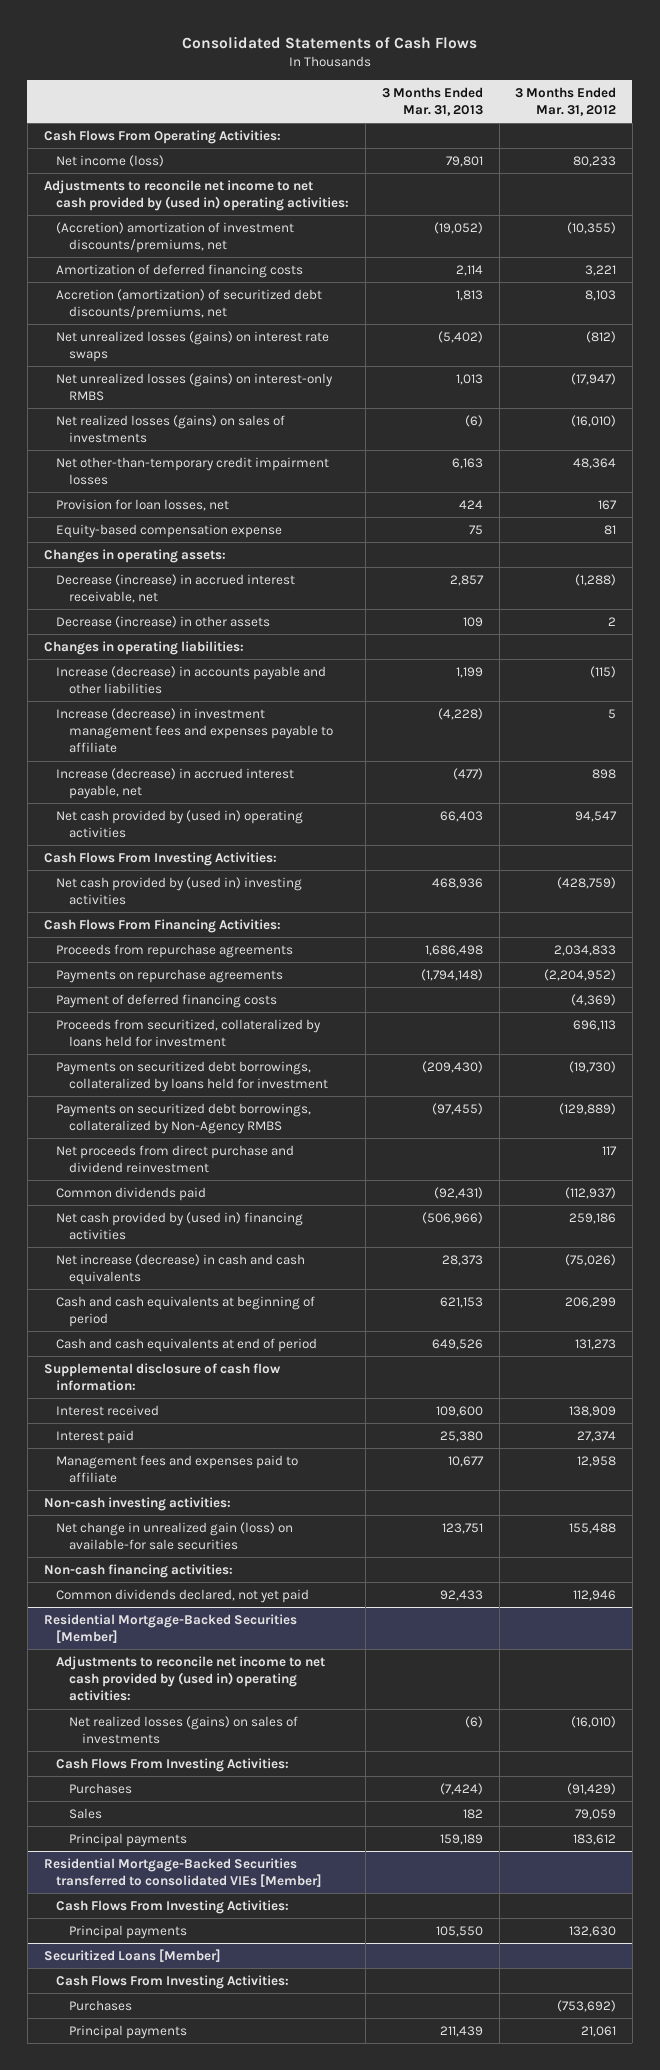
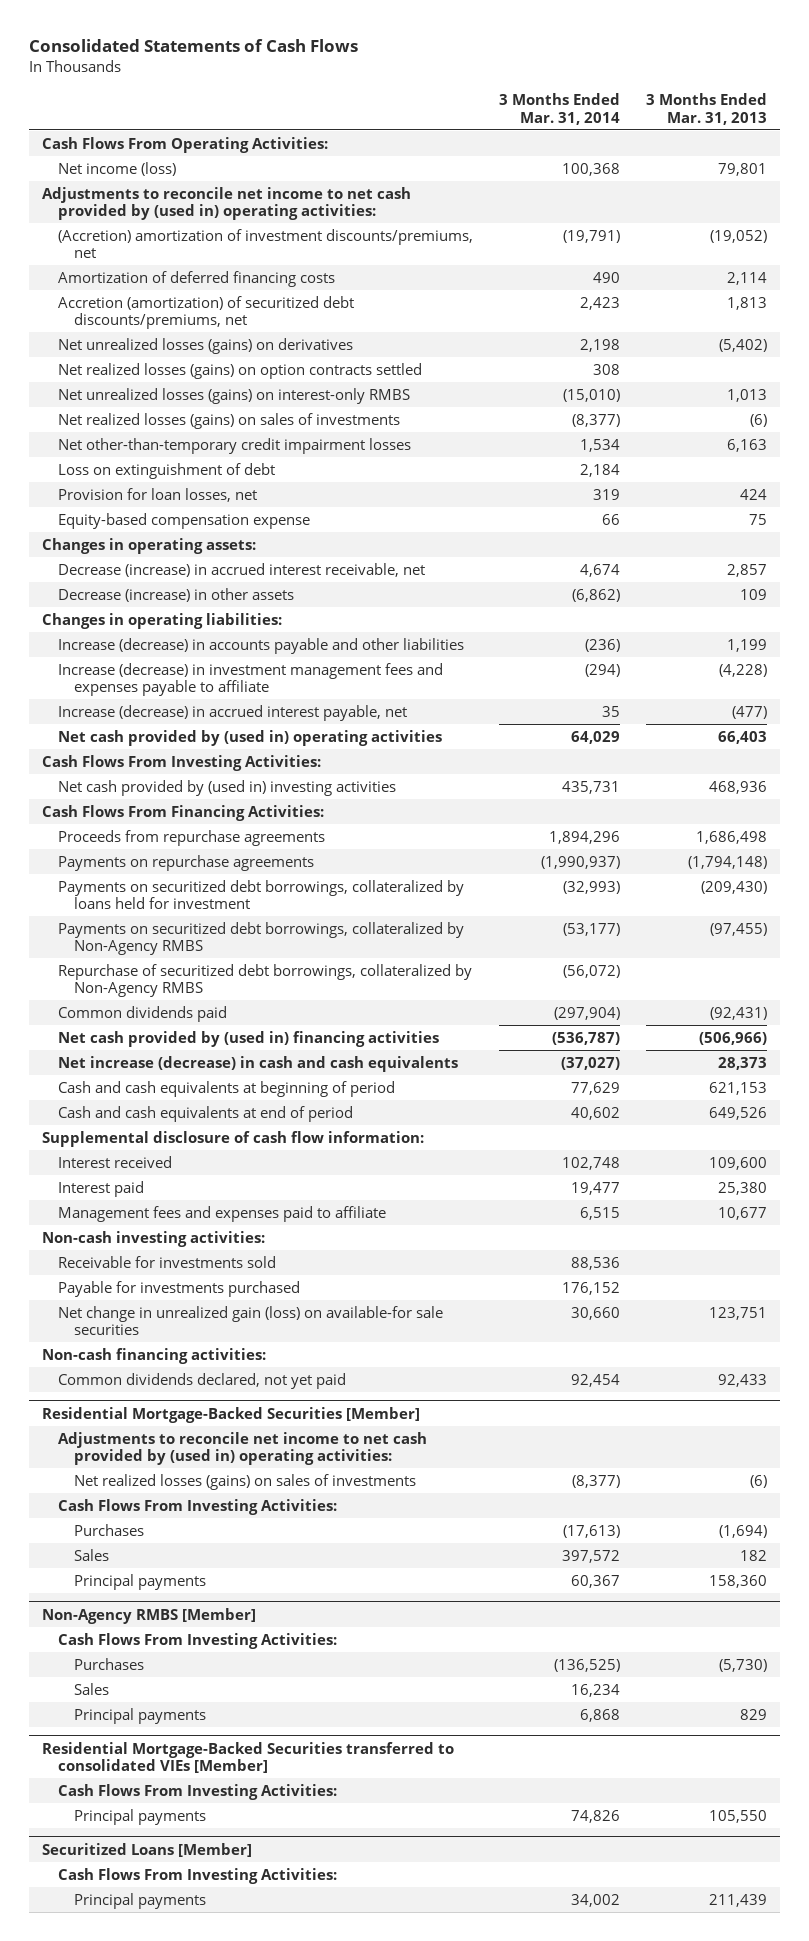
[515,86,617,116] 3 Months Ended Mar. 31, 2012 -> none
none -> [499,92,621,125] 3 Months Ended Mar. 31, 2014
[56,330,330,363] Net unrealized losses (gains) on interest rate swaps -> [58,337,354,354] Net unrealized losses (gains) on derivatives
none -> [58,362,423,379] Net realized losses (gains) on option contracts settled
none -> [58,462,276,479] Loss on extinguishment of debt
[56,993,278,1008] Payment of deferred financing costs -> none
[56,1018,322,1048] Proceeds from securitized, collateralized by loans held for investment -> none
[56,1144,295,1174] Net proceeds from direct purchase and dividend reinvestment -> none
none -> [58,963,473,998] Repurchase of securitized debt borrowings, collateralized by Non-Agency RMBS
none -> [58,1255,277,1268] Receivable for investments sold
none -> [58,1280,301,1297] Payable for investments purchased
[439,1782,483,1795] (7,424) -> [719,1524,768,1538] (1,694)
[439,1833,483,1845] 159,189 -> [709,1574,768,1588] 158,360
none -> [42,1607,257,1624] Non-Agency RMBS [Member]
none -> [58,1632,338,1649] Cash Flows From Investing Activities:
none -> [74,1657,145,1670] Purchases
none -> [74,1682,110,1695] Sales
none -> [74,1707,207,1724] Principal payments
[69,1999,133,2011] Purchases -> none

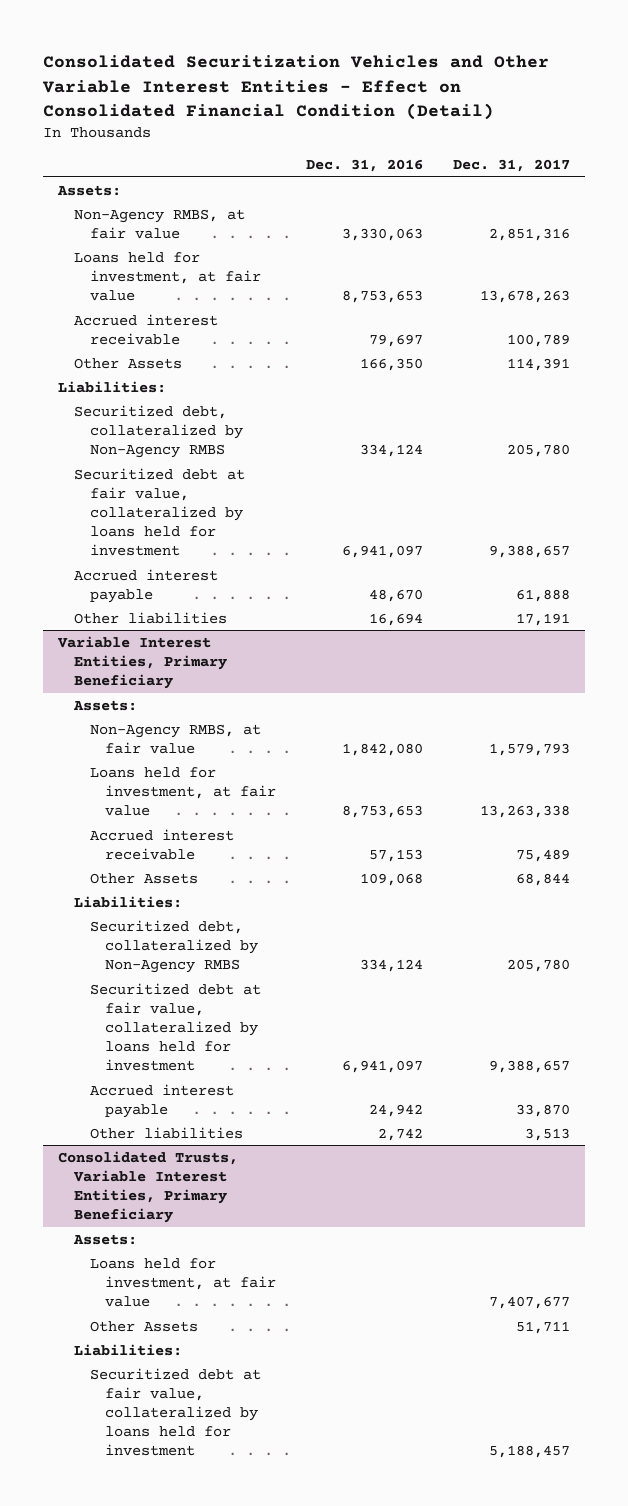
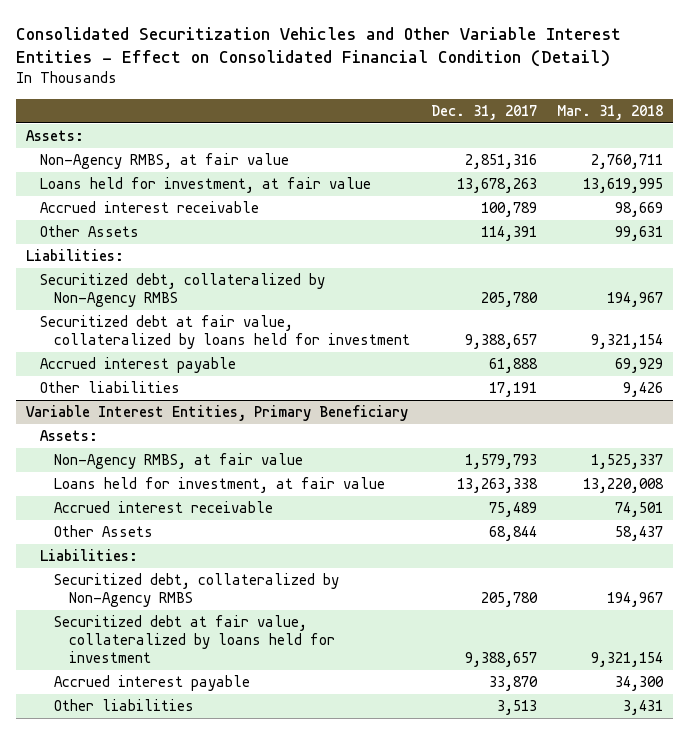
[306,159,424,173] Dec. 31, 2016 -> none
none -> [556,104,663,120] Mar. 31, 2018
[57,1150,238,1223] Consolidated Trusts, Variable Interest Entities, Primary Beneficiary -> none
[72,1233,137,1245] Assets: -> none
[89,1257,277,1307] Loans held for investment, at fair value -> none
[89,1320,198,1332] Other Assets -> none
[73,1343,182,1356] Liabilities: -> none
[89,1367,261,1456] Securitized debt at fair value, collateralized by loans held for investment -> none

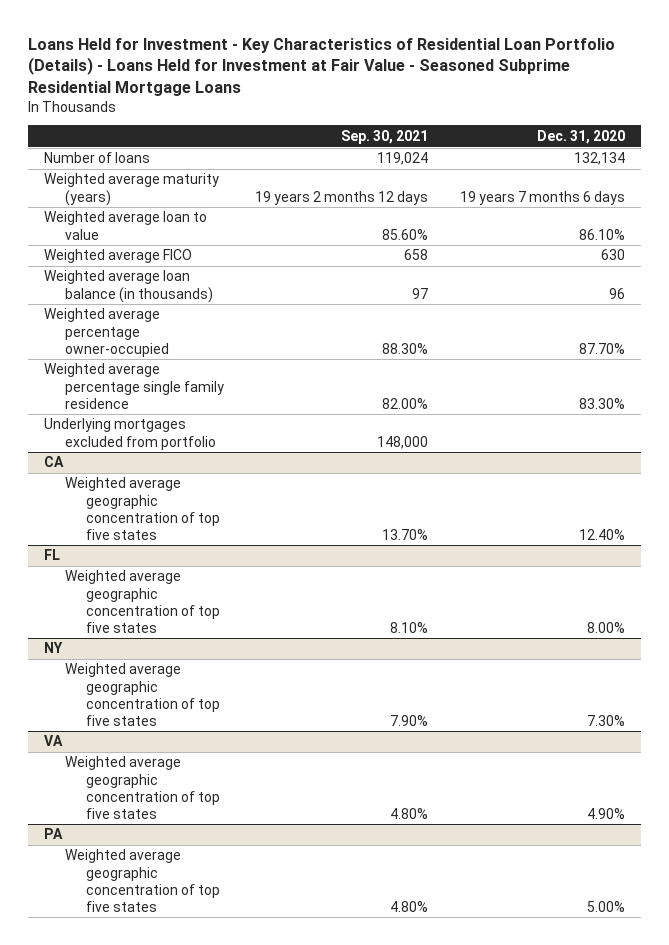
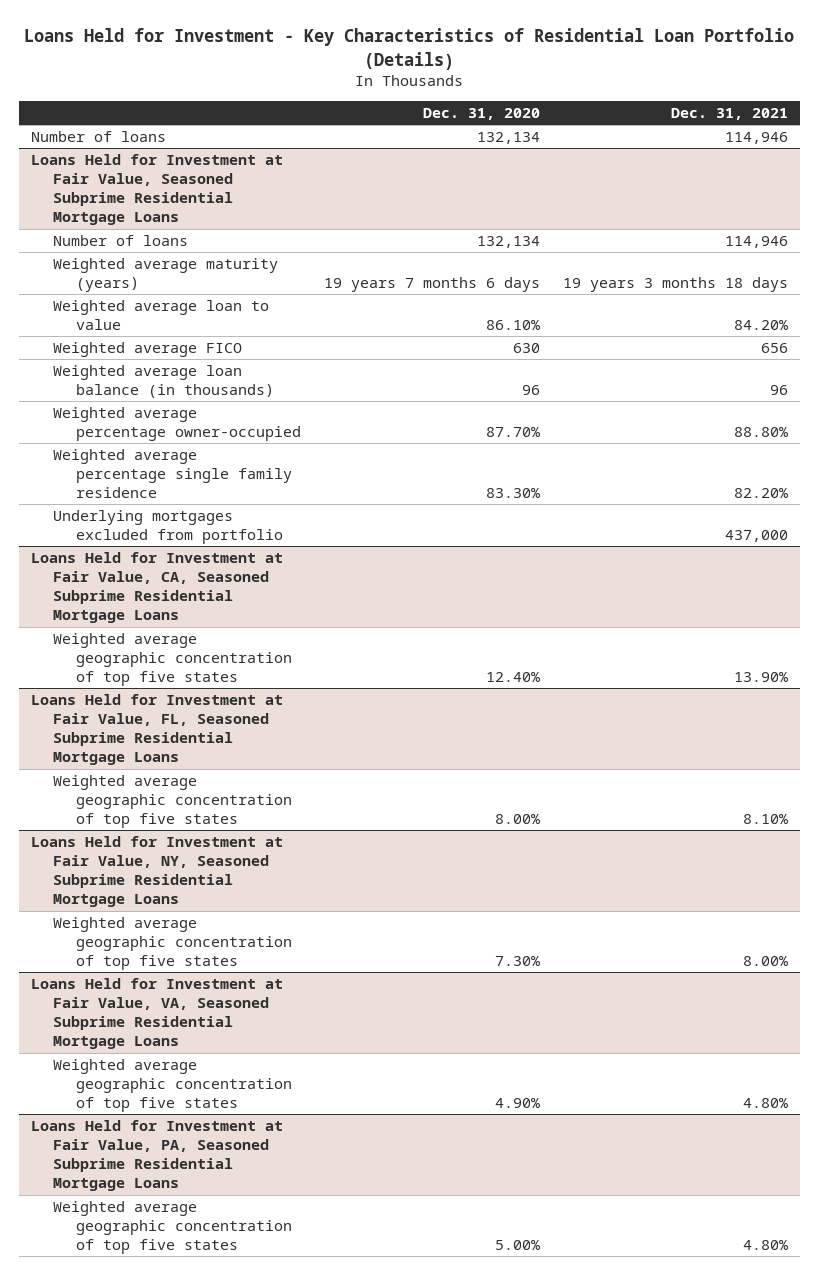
[28,37,616,96] Loans Held for Investment - Key Characteristics of Residential Loan Portfolio (Details) - Loans Held for Investment at Fair Value - Seasoned Subprime Residential Mortgage Loans -> [24,28,795,70] Loans Held for Investment - Key Characteristics of Residential Loan Portfolio (Details)
[341,129,429,144] Sep. 30, 2021 -> none
none -> [670,107,788,120] Dec. 31, 2021
none -> [30,154,283,226] Loans Held for Investment at Fair Value, Seasoned Subprime Residential Mortgage Loans
none -> [53,235,189,247] Number of loans
[44,456,65,468] CA -> none
none -> [30,552,283,624] Loans Held for Investment at Fair Value, CA, Seasoned Subprime Residential Mortgage Loans
[44,549,61,561] FL -> none
none -> [30,694,283,766] Loans Held for Investment at Fair Value, FL, Seasoned Subprime Residential Mortgage Loans
[44,642,64,654] NY -> none
none -> [30,836,283,908] Loans Held for Investment at Fair Value, NY, Seasoned Subprime Residential Mortgage Loans
[44,735,64,747] VA -> none
none -> [30,978,283,1050] Loans Held for Investment at Fair Value, VA, Seasoned Subprime Residential Mortgage Loans
[44,828,64,840] PA -> none
none -> [30,1120,283,1192] Loans Held for Investment at Fair Value, PA, Seasoned Subprime Residential Mortgage Loans

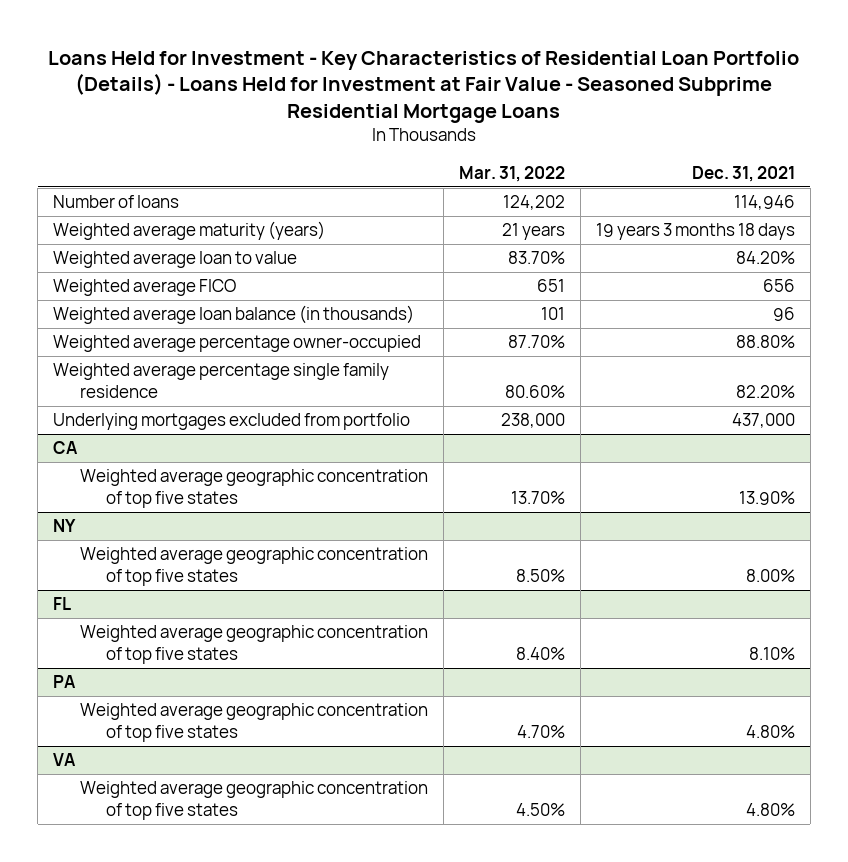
[24,28,795,70] Loans Held for Investment - Key Characteristics of Residential Loan Portfolio (Details) -> [48,50,800,124] Loans Held for Investment - Key Characteristics of Residential Loan Portfolio (Details) - Loans Held for Investment at Fair Value - Seasoned Subprime Residential Mortgage Loans
[422,107,540,120] Dec. 31, 2020 -> none
none -> [458,165,565,182] Mar. 31, 2022
[30,154,283,226] Loans Held for Investment at Fair Value, Seasoned Subprime Residential Mortgage Loans -> none
[53,235,189,247] Number of loans -> none
[30,552,283,624] Loans Held for Investment at Fair Value, CA, Seasoned Subprime Residential Mortgage Loans -> none
none -> [53,441,79,455] CA
[30,694,283,766] Loans Held for Investment at Fair Value, FL, Seasoned Subprime Residential Mortgage Loans -> none
[53,775,292,829] Weighted average geographic concentration of top five states -> none
[30,836,283,908] Loans Held for Investment at Fair Value, NY, Seasoned Subprime Residential Mortgage Loans -> none
none -> [53,519,77,533] NY
[30,978,283,1050] Loans Held for Investment at Fair Value, VA, Seasoned Subprime Residential Mortgage Loans -> none
none -> [53,597,72,611] FL
none -> [79,625,428,665] Weighted average geographic concentration of top five states
none -> [53,675,77,689] PA
[30,1120,283,1192] Loans Held for Investment at Fair Value, PA, Seasoned Subprime Residential Mortgage Loans -> none
none -> [53,753,77,767] VA

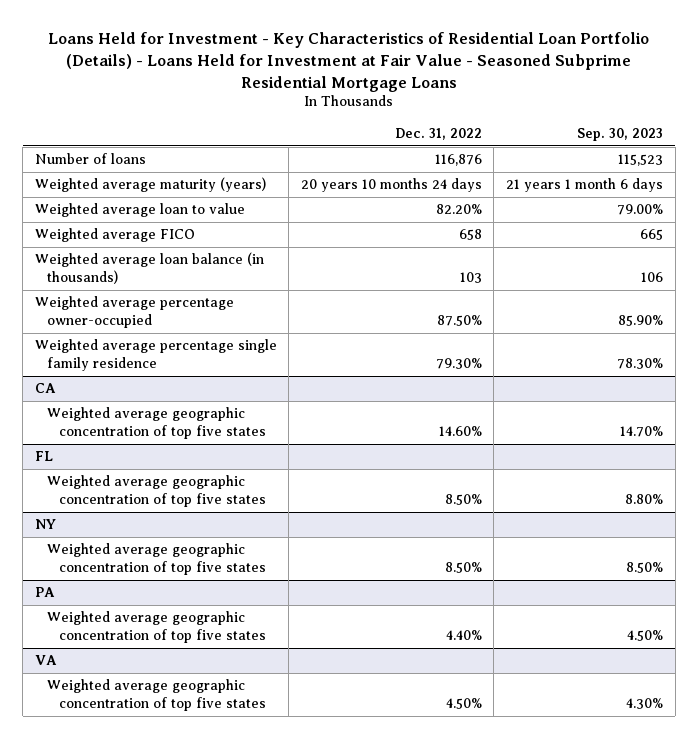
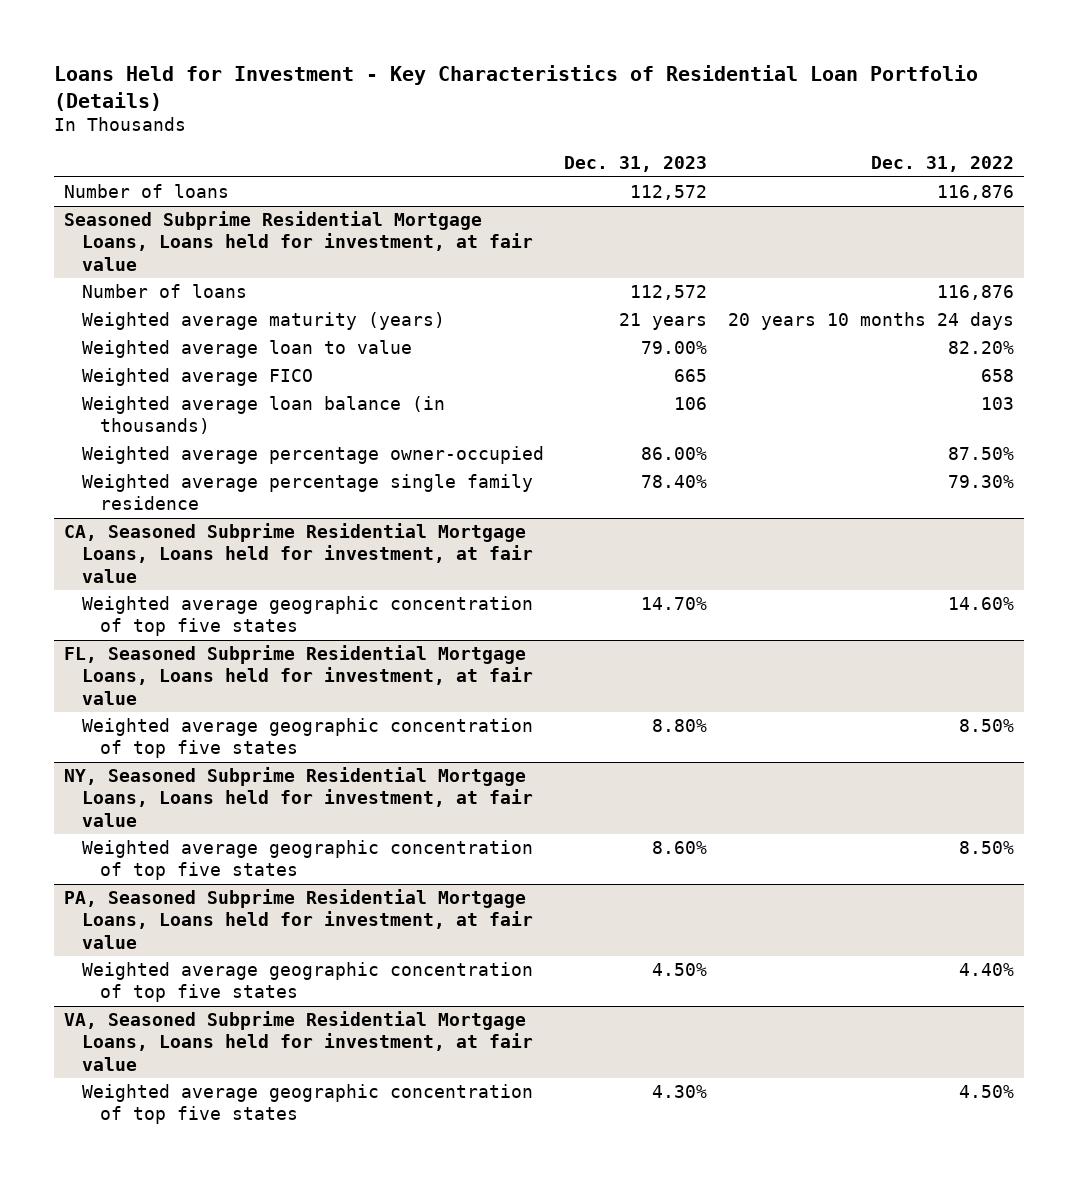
[47,32,649,92] Loans Held for Investment - Key Characteristics of Residential Loan Portfolio (Details) - Loans Held for Investment at Fair Value - Seasoned Subprime Residential Mortgage Loans -> [53,64,978,111] Loans Held for Investment - Key Characteristics of Residential Loan Portfolio (Details)
[576,127,663,141] Sep. 30, 2023 -> none
none -> [564,156,708,173] Dec. 31, 2023
none -> [64,211,534,271] Seasoned Subprime Residential Mortgage Loans, Loans held for investment, at fair value
none -> [82,284,248,299] Number of loans
[34,383,56,394] CA -> none
none -> [64,523,534,583] CA, Seasoned Subprime Residential Mortgage Loans, Loans held for investment, at fair value
[34,451,53,462] FL -> none
none -> [64,645,534,705] FL, Seasoned Subprime Residential Mortgage Loans, Loans held for investment, at fair value
[34,519,56,530] NY -> none
none -> [64,767,534,827] NY, Seasoned Subprime Residential Mortgage Loans, Loans held for investment, at fair value
[34,587,55,598] PA -> none
none -> [64,889,534,949] PA, Seasoned Subprime Residential Mortgage Loans, Loans held for investment, at fair value
[34,655,57,666] VA -> none
none -> [64,1011,534,1071] VA, Seasoned Subprime Residential Mortgage Loans, Loans held for investment, at fair value

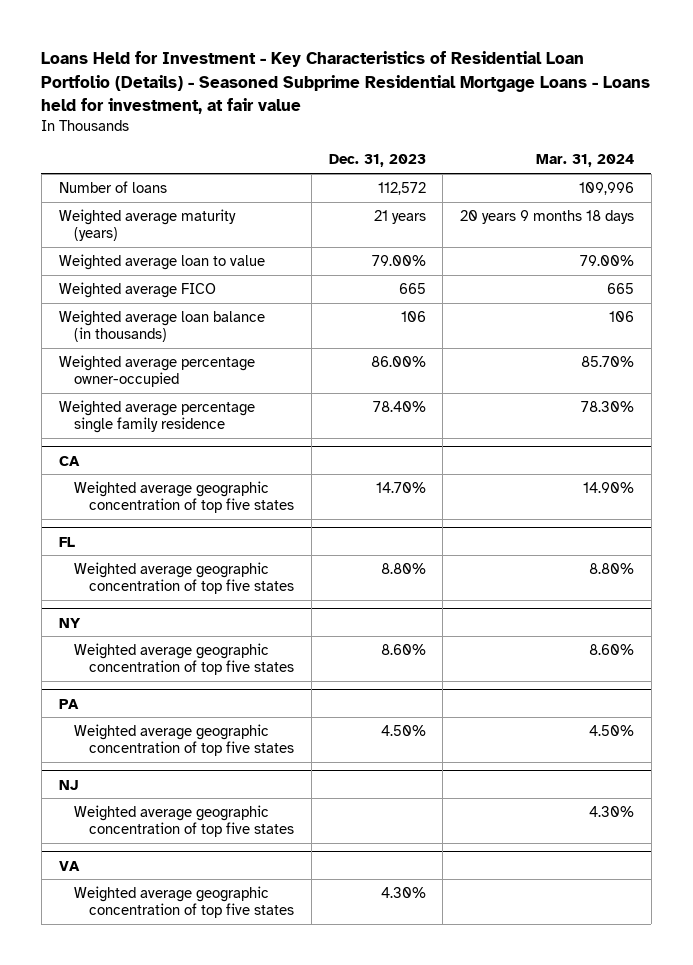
[53,64,978,111] Loans Held for Investment - Key Characteristics of Residential Loan Portfolio (Details) -> [41,51,651,114] Loans Held for Investment - Key Characteristics of Residential Loan Portfolio (Details) - Seasoned Subprime Residential Mortgage Loans - Loans held for investment, at fair value
[870,156,1014,173] Dec. 31, 2022 -> none
none -> [536,154,635,168] Mar. 31, 2024
[64,211,534,271] Seasoned Subprime Residential Mortgage Loans, Loans held for investment, at fair value -> none
[82,284,248,299] Number of loans -> none
[64,523,534,583] CA, Seasoned Subprime Residential Mortgage Loans, Loans held for investment, at fair value -> none
none -> [58,455,80,466] CA
[64,645,534,705] FL, Seasoned Subprime Residential Mortgage Loans, Loans held for investment, at fair value -> none
none -> [58,536,75,547] FL
[64,767,534,827] NY, Seasoned Subprime Residential Mortgage Loans, Loans held for investment, at fair value -> none
none -> [58,617,81,628] NY
[64,889,534,949] PA, Seasoned Subprime Residential Mortgage Loans, Loans held for investment, at fair value -> none
none -> [58,698,79,709] PA
[64,1011,534,1071] VA, Seasoned Subprime Residential Mortgage Loans, Loans held for investment, at fair value -> none
none -> [58,779,78,790] NJ
none -> [73,804,294,838] Weighted average geographic concentration of top five states
none -> [58,860,80,871] VA

